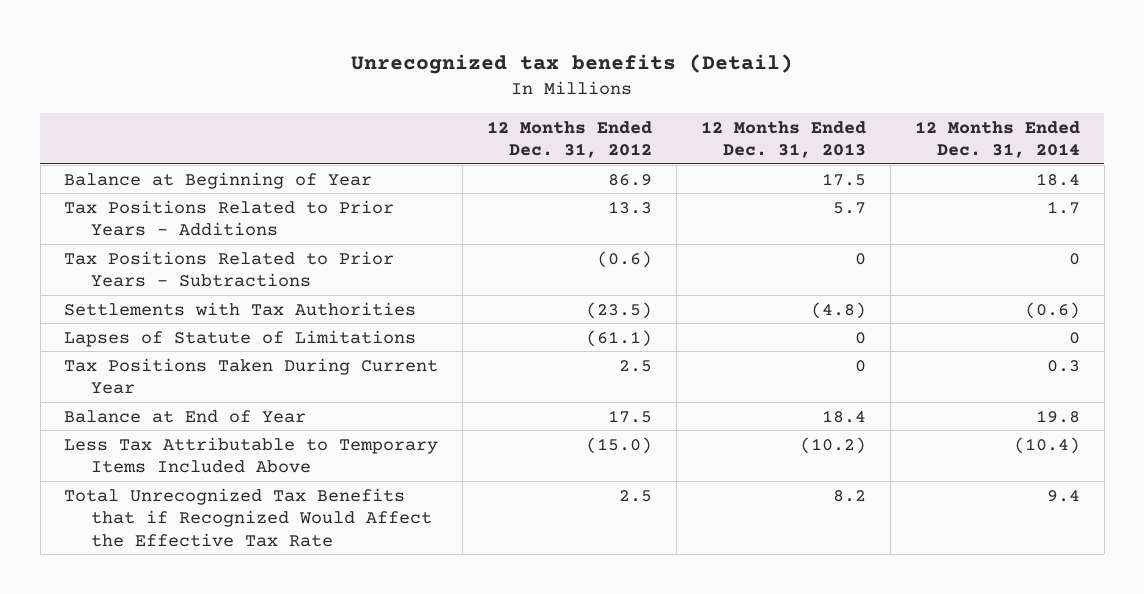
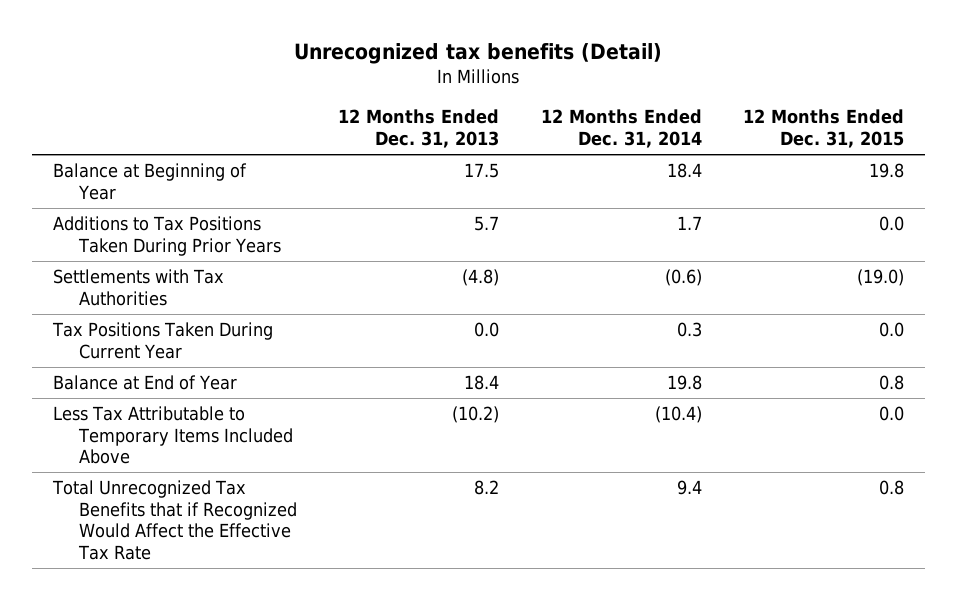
[487,120,653,159] 12 Months Ended Dec. 31, 2012 -> none
none -> [743,109,905,148] 12 Months Ended Dec. 31, 2015
[64,250,395,288] Tax Positions Related to Prior Years - Subtractions -> none
[64,199,395,237] Tax Positions Related to Prior Years - Additions -> [52,216,282,256] Additions to Tax Positions Taken During Prior Years
[64,329,417,347] Lapses of Statute of Limitations -> none
[854,359,866,372] 0 -> [474,322,500,338] 0.0

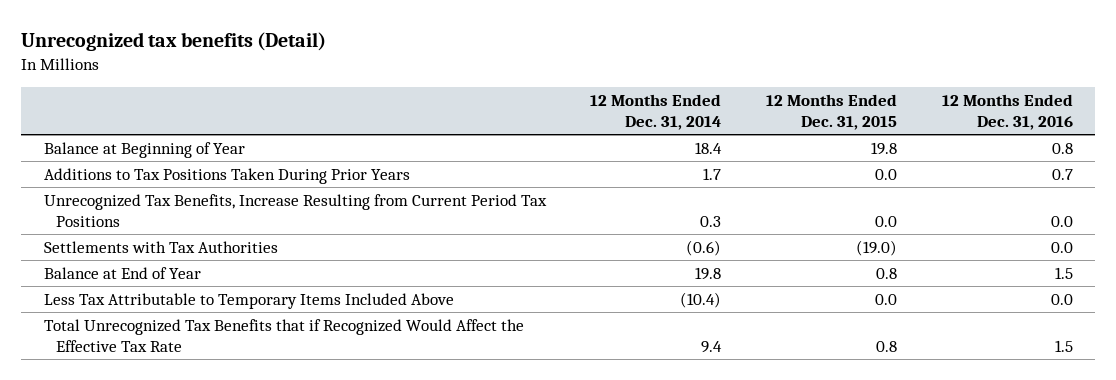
[338,109,500,148] 12 Months Ended Dec. 31, 2013 -> none
none -> [941,93,1073,130] 12 Months Ended Dec. 31, 2016
none -> [43,193,547,227] Unrecognized Tax Benefits, Increase Resulting from Current Period Tax Positions
[51,322,273,359] Tax Positions Taken During Current Year -> none

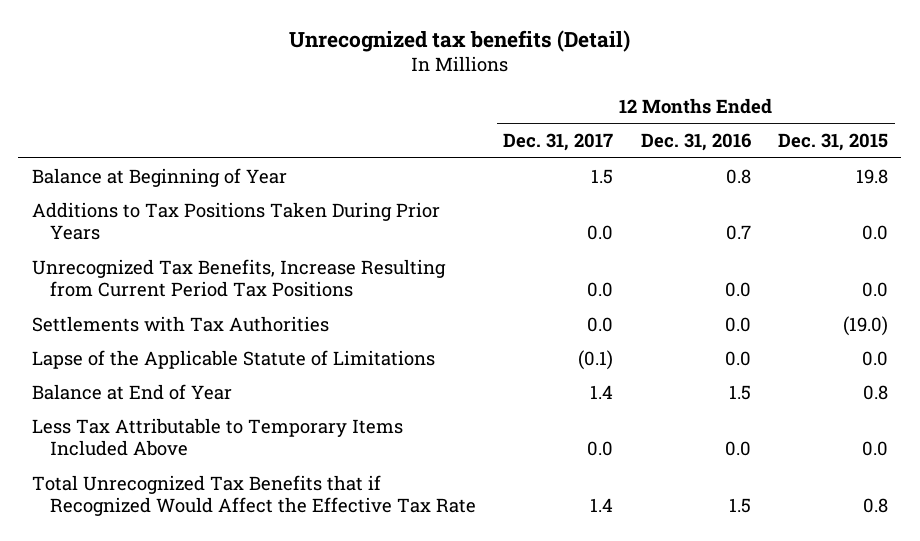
[590,93,722,130] 12 Months Ended Dec. 31, 2014 -> none
none -> [503,133,614,152] Dec. 31, 2017
none -> [31,349,435,369] Lapse of the Applicable Statute of Limitations

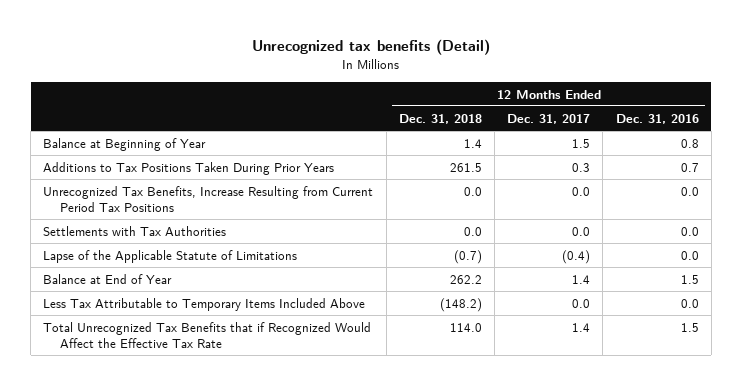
[777,133,888,152] Dec. 31, 2015 -> none
none -> [398,113,482,124] Dec. 31, 2018
[587,225,614,241] 0.0 -> [572,162,591,172] 0.3
[578,349,614,370] (0.1) -> [562,249,591,264] (0.4)

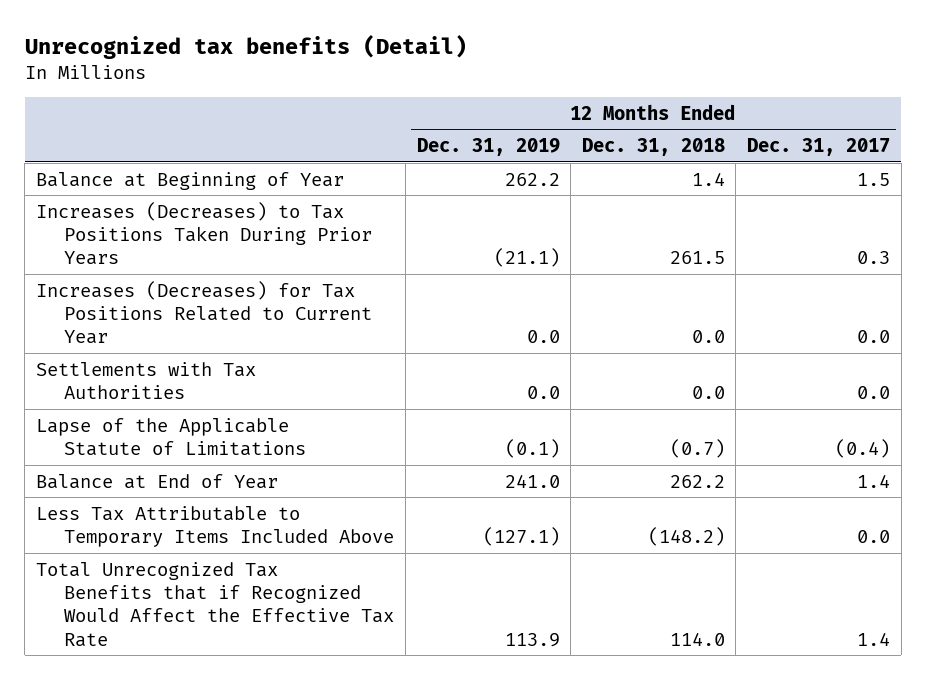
[615,113,699,124] Dec. 31, 2016 -> none
none -> [416,137,560,156] Dec. 31, 2019
[43,161,335,175] Additions to Tax Positions Taken During Prior Years -> [35,201,373,266] Increases (Decreases) to Tax Positions Taken During Prior Years
[43,185,374,212] Unrecognized Tax Benefits, Increase Resulting from Current Period Tax Positions -> [35,280,373,345] Increases (Decreases) for Tax Positions Related to Current Year

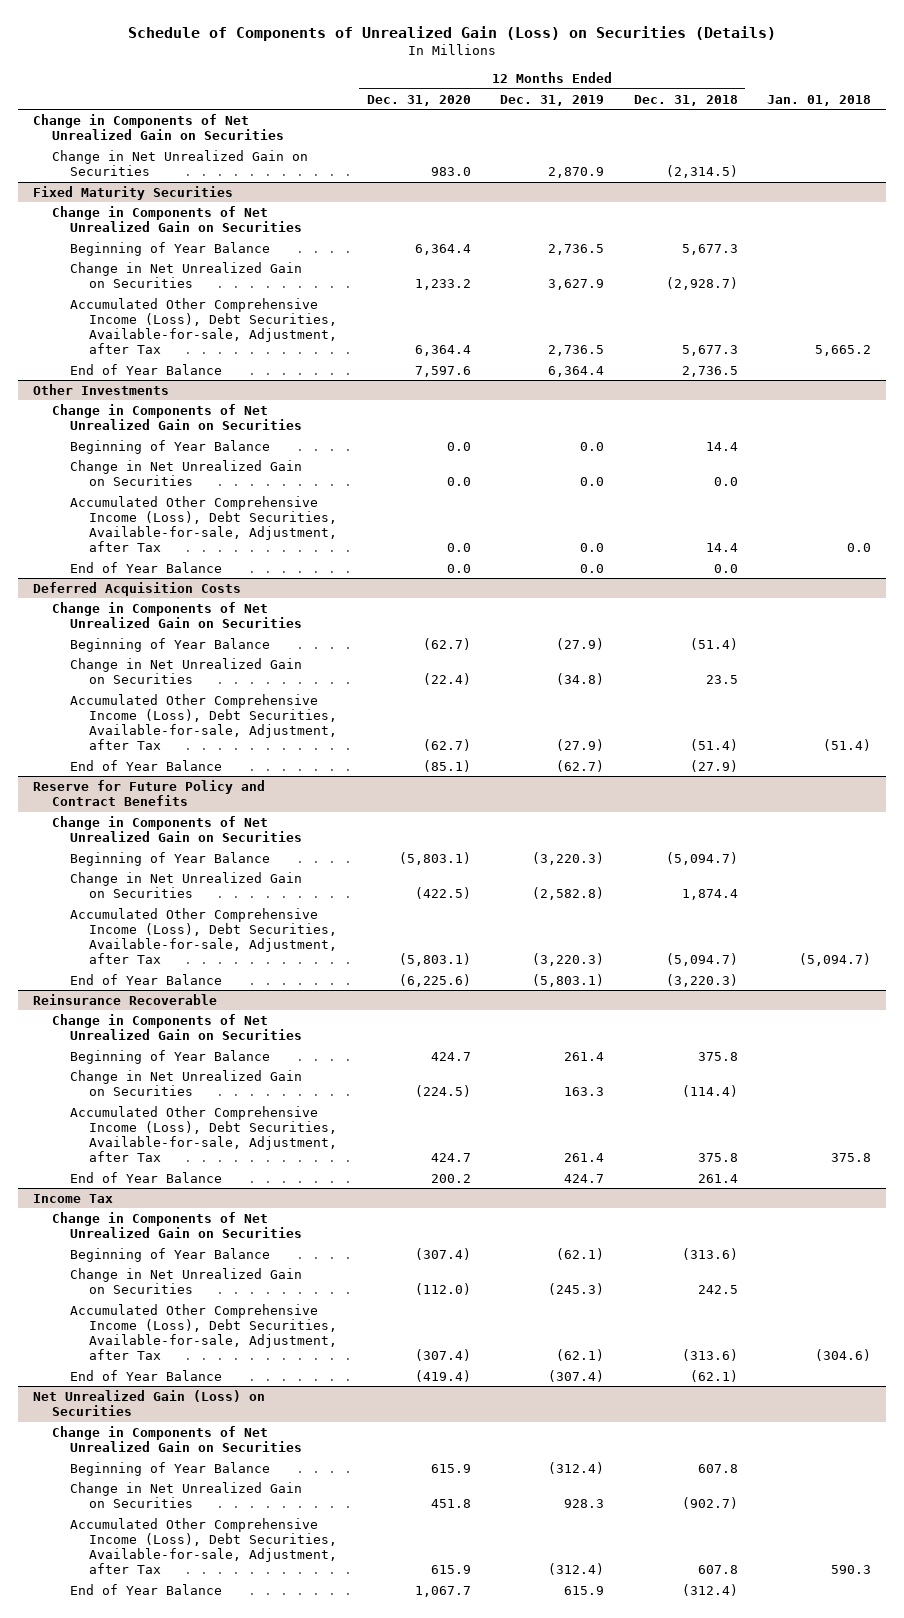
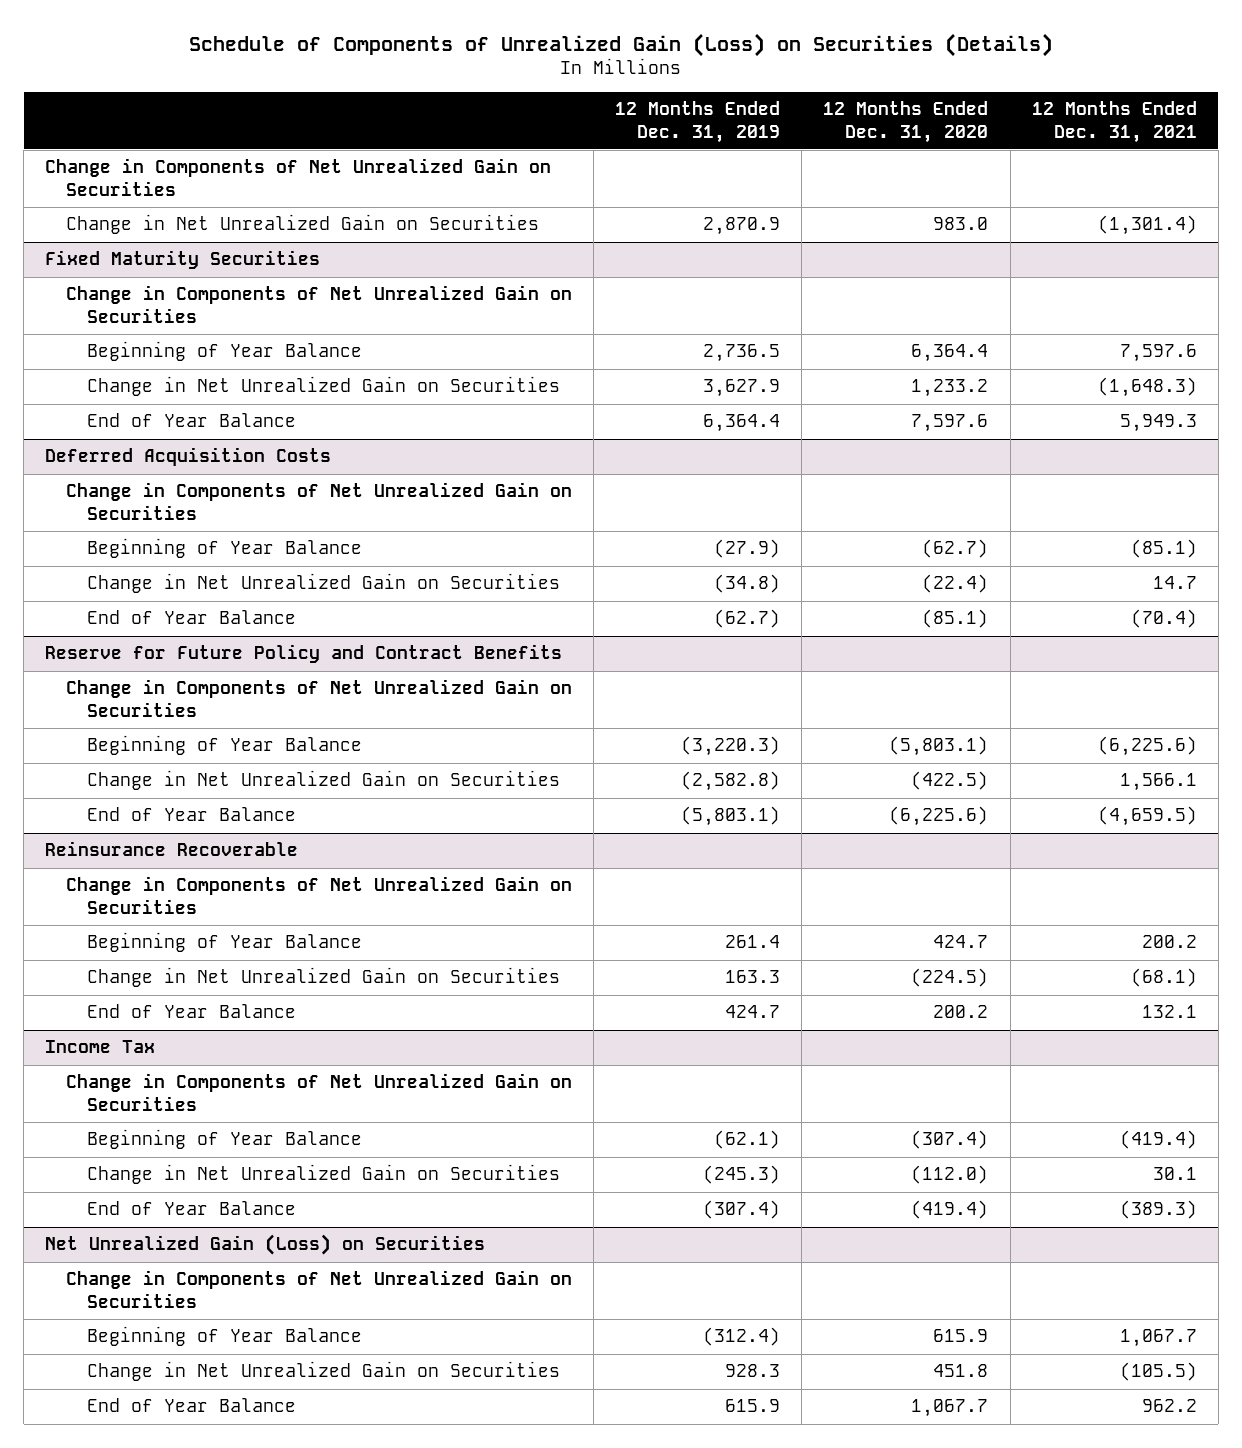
[633,94,738,106] Dec. 31, 2018 -> none
[766,94,871,106] Jan. 01, 2018 -> none
none -> [1031,101,1197,143] 12 Months Ended Dec. 31, 2021
[70,297,338,355] Accumulated Other Comprehensive Income (Loss), Debt Securities, Available-for-sale, Adjustment, after Tax -> none
[32,383,169,395] Other Investments -> none
[51,403,303,431] Change in Components of Net Unrealized Gain on Securities -> none
[70,439,271,454] Beginning of Year Balance -> none
[70,459,303,487] Change in Net Unrealized Gain on Securities -> none
[70,495,338,553] Accumulated Other Comprehensive Income (Loss), Debt Securities, Available-for-sale, Adjustment, after Tax -> none
[70,561,223,573] End of Year Balance -> none
[70,693,338,751] Accumulated Other Comprehensive Income (Loss), Debt Securities, Available-for-sale, Adjustment, after Tax -> none
[70,907,338,965] Accumulated Other Comprehensive Income (Loss), Debt Securities, Available-for-sale, Adjustment, after Tax -> none
[70,1105,338,1163] Accumulated Other Comprehensive Income (Loss), Debt Securities, Available-for-sale, Adjustment, after Tax -> none
[70,1303,338,1361] Accumulated Other Comprehensive Income (Loss), Debt Securities, Available-for-sale, Adjustment, after Tax -> none
[70,1517,338,1575] Accumulated Other Comprehensive Income (Loss), Debt Securities, Available-for-sale, Adjustment, after Tax -> none

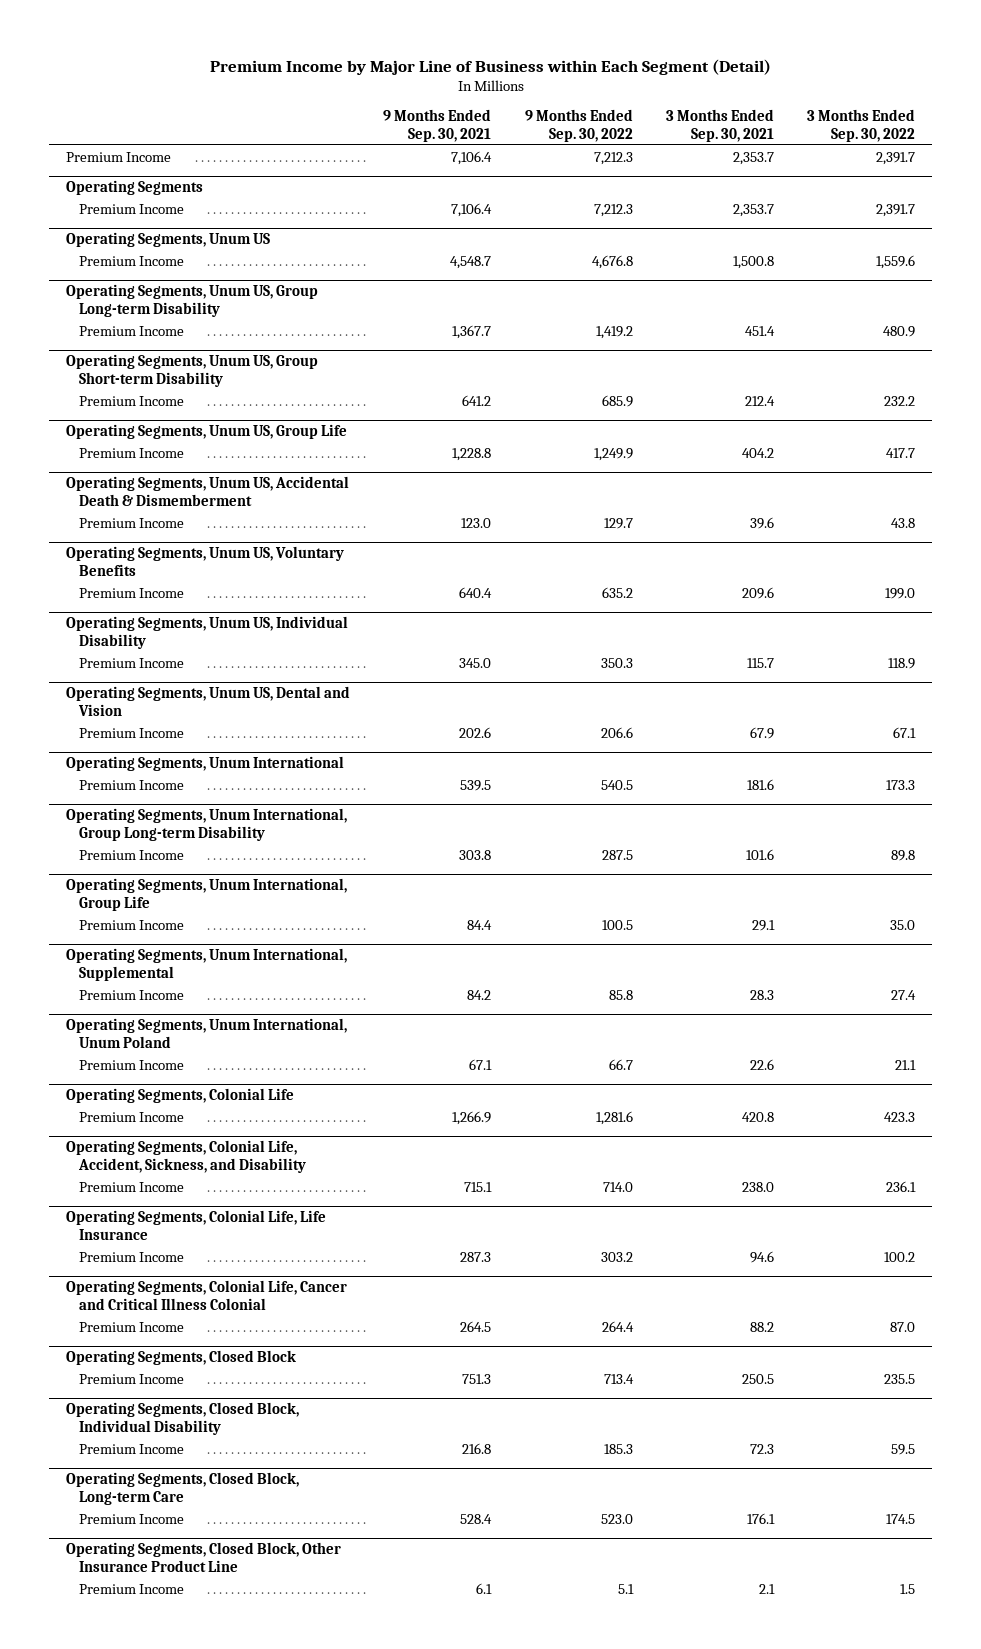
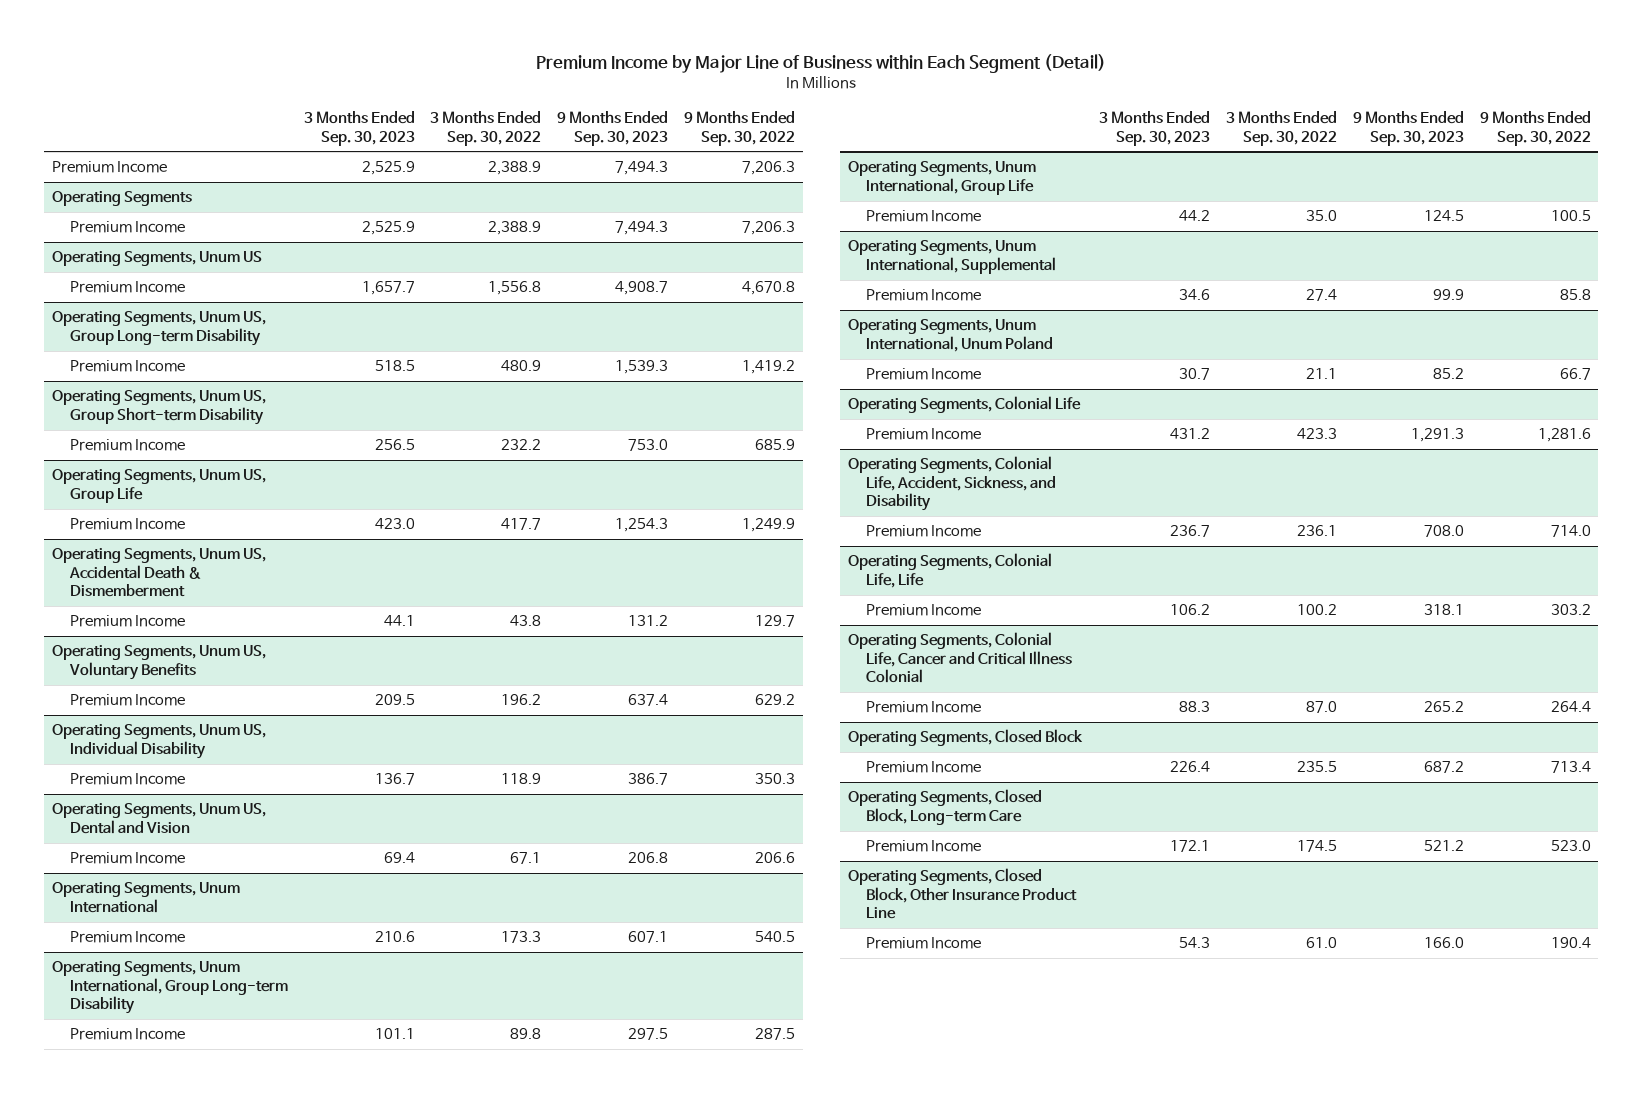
[383,109,492,142] 9 Months Ended Sep. 30, 2021 -> none
[665,109,774,142] 3 Months Ended Sep. 30, 2021 -> none
none -> [303,111,415,146] 3 Months Ended Sep. 30, 2023
none -> [557,111,669,146] 9 Months Ended Sep. 30, 2023
[593,151,633,165] 7,212.3 -> [741,161,795,176] 7,206.3
[876,151,916,165] 2,391.7 -> [488,161,542,176] 2,388.9
[593,203,633,217] 7,212.3 -> [741,221,795,236] 7,206.3
[876,203,916,217] 2,391.7 -> [488,221,542,236] 2,388.9
[591,254,633,269] 4,676.8 -> [741,281,795,296] 4,670.8
[876,254,916,269] 1,559.6 -> [488,281,542,296] 1,556.8
[601,586,633,598] 635.2 -> [754,694,795,706] 629.2
[885,587,916,599] 199.0 -> [501,694,542,706] 196.2
[65,1210,326,1241] Operating Segments, Colonial Life, Life Insurance -> [847,553,1052,588] Operating Segments, Colonial Life, Life
[65,1402,299,1436] Operating Segments, Closed Block, Individual Disability -> none
[79,1443,185,1454] Premium Income -> none
[617,1583,634,1594] 5.1 -> [1550,937,1591,949] 190.4
[900,1583,916,1594] 1.5 -> [1306,937,1338,949] 61.0

